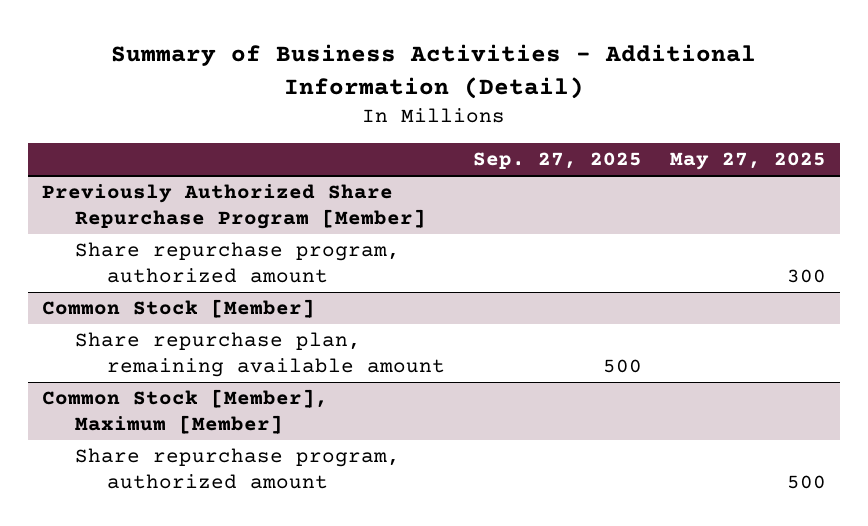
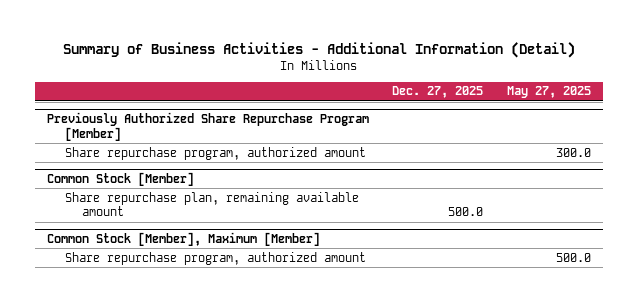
[473,152,643,170] Sep. 27, 2025 -> none
none -> [392,86,484,99] Dec. 27, 2025
[787,268,827,283] 300 -> [555,147,591,157] 300.0
[787,474,827,489] 500 -> [555,252,591,262] 500.0

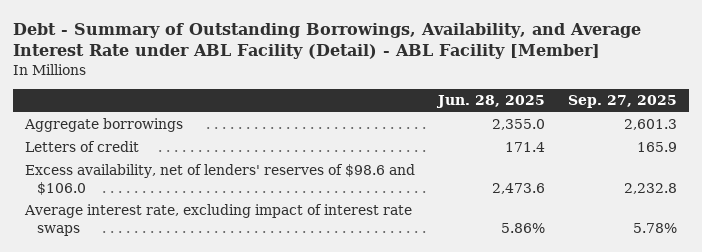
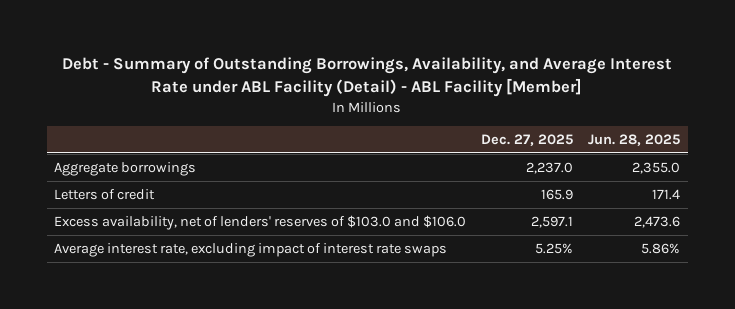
[568,95,678,109] Sep. 27, 2025 -> none
none -> [481,134,574,147] Dec. 27, 2025
[24,164,415,195] Excess availability, net of lenders' reserves of $98.6 and $106.0 -> [54,215,467,231] Excess availability, net of lenders' reserves of $103.0 and $106.0

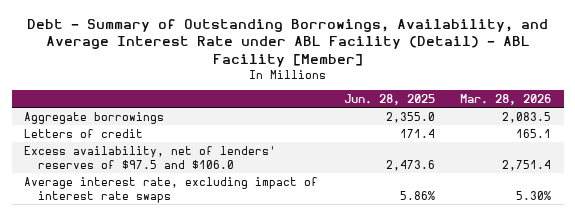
[481,134,574,147] Dec. 27, 2025 -> none
none -> [460,93,552,105] Mar. 28, 2026
[54,215,467,231] Excess availability, net of lenders' reserves of $103.0 and $106.0 -> [24,145,277,169] Excess availability, net of lenders' reserves of $97.5 and $106.0

